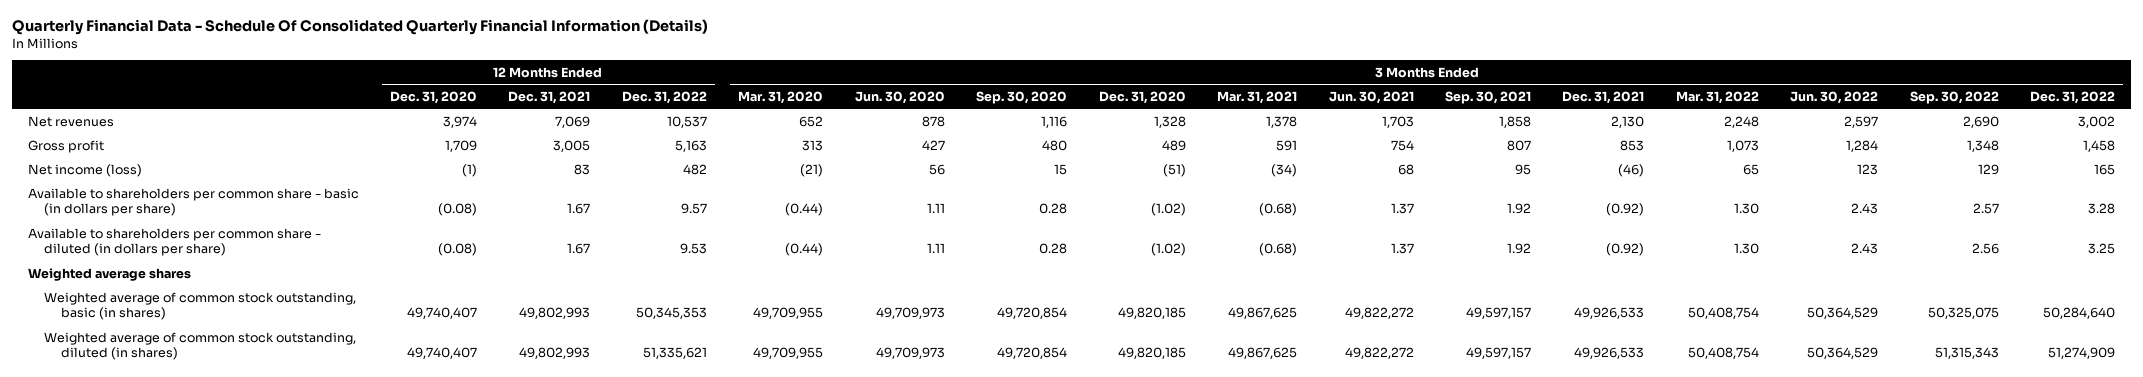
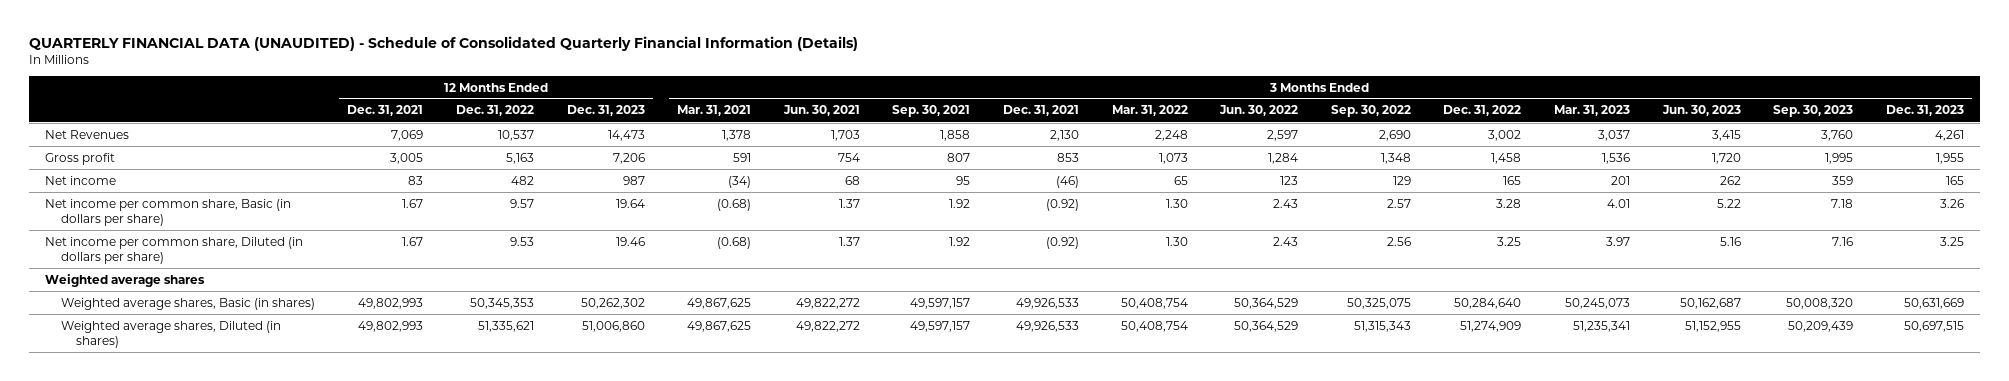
[11,19,708,36] Quarterly Financial Data - Schedule Of Consolidated Quarterly Financial Information (Details) -> [28,35,858,51] QUARTERLY FINANCIAL DATA (UNAUDITED) - Schedule of Consolidated Quarterly Financial Information (Details)
[389,90,477,104] Dec. 31, 2020 -> none
[738,90,824,104] Mar. 31, 2020 -> none
[854,90,945,104] Jun. 30, 2020 -> none
[976,90,1068,104] Sep. 30, 2020 -> none
[1098,90,1186,104] Dec. 31, 2020 -> none
none -> [566,105,645,117] Dec. 31, 2023
none -> [1553,105,1630,117] Mar. 31, 2023
none -> [1661,105,1741,117] Jun. 30, 2023
none -> [1773,105,1854,118] Sep. 30, 2023
none -> [1885,105,1964,117] Dec. 31, 2023
[27,115,114,127] Net revenues -> [45,129,130,139] Net Revenues
[27,163,142,177] Net income (loss) -> [45,175,117,185] Net income
[27,187,359,217] Available to shareholders per common share - basic (in dollars per share) -> [45,198,292,226] Net income per common share, Basic (in dollars per share)
[27,227,321,257] Available to shareholders per common share - diluted (in dollars per share) -> [45,236,304,264] Net income per common share, Diluted (in dollars per share)
[44,291,357,321] Weighted average of common stock outstanding, basic (in shares) -> [60,297,315,310] Weighted average shares, Basic (in shares)
[44,331,357,361] Weighted average of common stock outstanding, diluted (in shares) -> [60,320,281,348] Weighted average shares, Diluted (in shares)

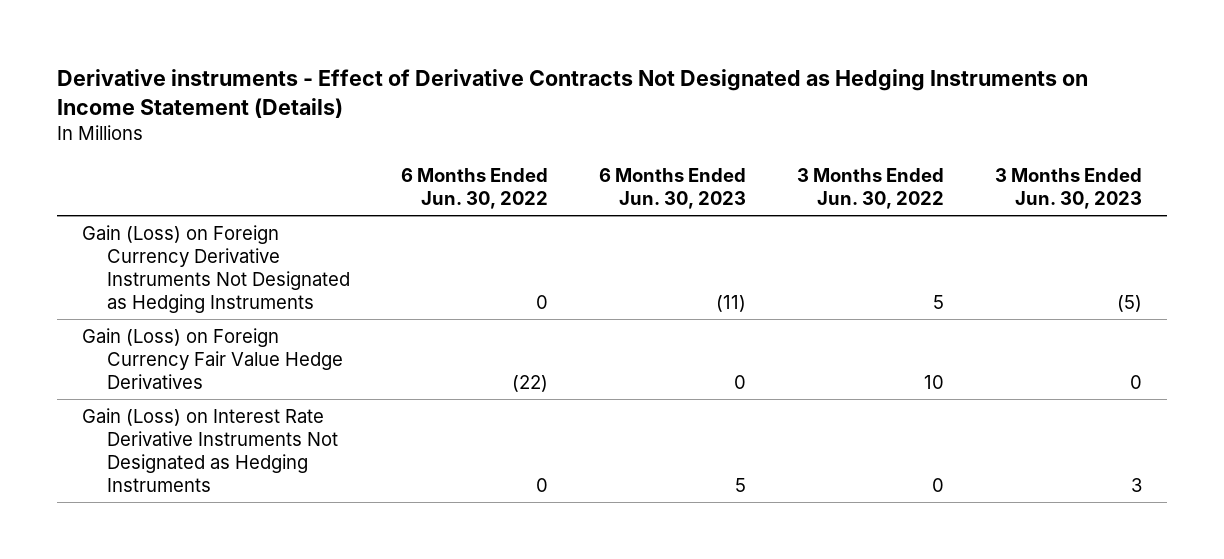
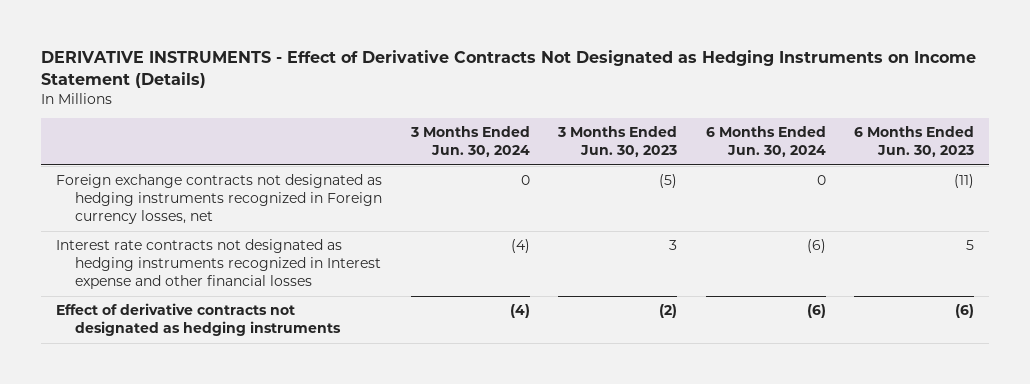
[56,68,1088,118] Derivative instruments - Effect of Derivative Contracts Not Designated as Hedging Instruments on Income Statement (Details) -> [41,50,977,88] DERIVATIVE INSTRUMENTS - Effect of Derivative Contracts Not Designated as Hedging Instruments on Income Statement (Details)
[400,168,548,210] 6 Months Ended Jun. 30, 2022 -> none
[796,168,944,210] 3 Months Ended Jun. 30, 2022 -> none
none -> [409,126,530,158] 3 Months Ended Jun. 30, 2024
none -> [705,126,826,158] 6 Months Ended Jun. 30, 2024
[82,327,343,389] Gain (Loss) on Foreign Currency Fair Value Hedge Derivatives -> none
[82,224,350,313] Gain (Loss) on Foreign Currency Derivative Instruments Not Designated as Hedging Instruments -> [55,174,383,225] Foreign exchange contracts not designated as hedging instruments recognized in Foreign currency losses, net
[82,407,338,492] Gain (Loss) on Interest Rate Derivative Instruments Not Designated as Hedging Instruments -> [55,239,382,290] Interest rate contracts not designated as hedging instruments recognized in Interest expense and other financial losses
none -> [55,303,342,337] Effect of derivative contracts not designated as hedging instruments

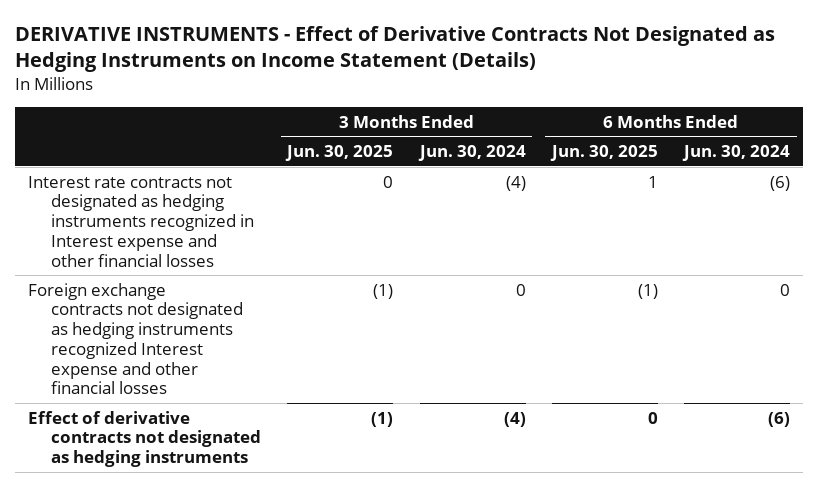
[557,126,678,158] 3 Months Ended Jun. 30, 2023 -> none
[854,126,975,158] 6 Months Ended Jun. 30, 2023 -> none
none -> [285,145,394,162] Jun. 30, 2025
none -> [549,145,658,162] Jun. 30, 2025
[55,174,383,225] Foreign exchange contracts not designated as hedging instruments recognized in Foreign currency losses, net -> none
none -> [27,282,244,395] Foreign exchange contracts not designated as hedging instruments recognized Interest expense and other financial losses

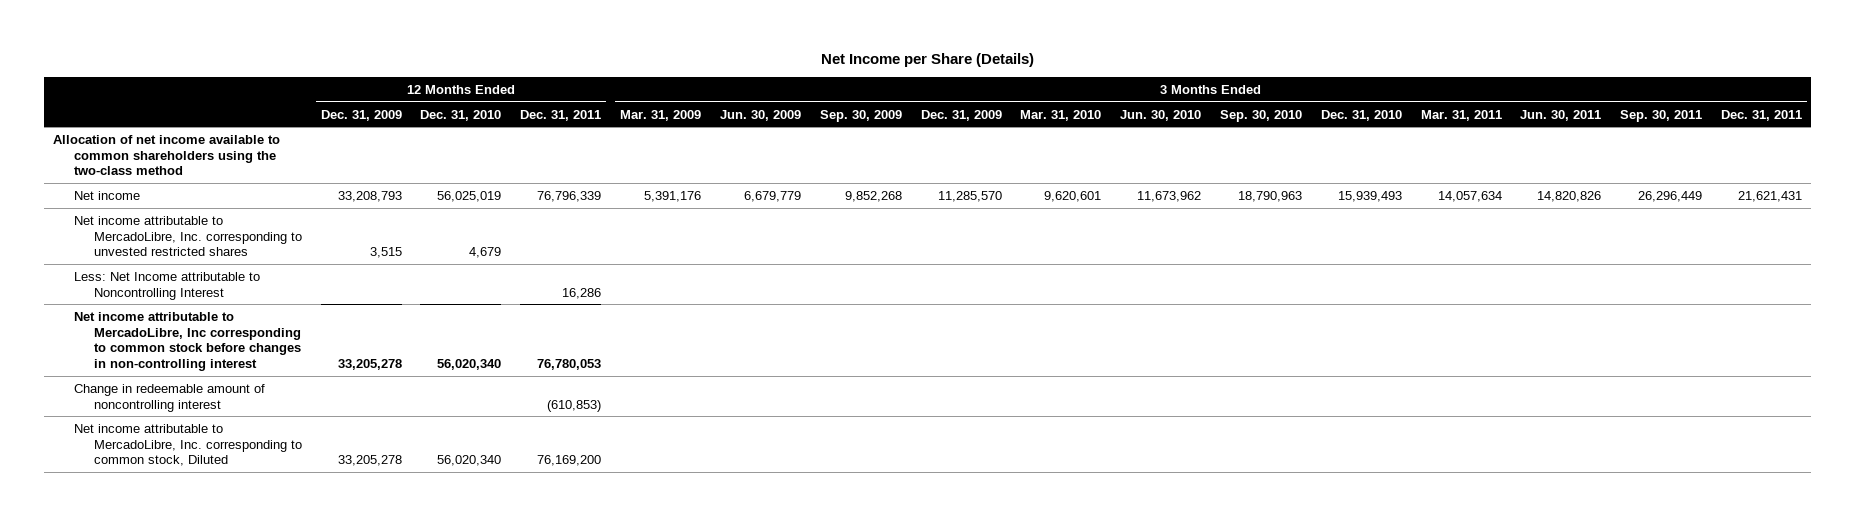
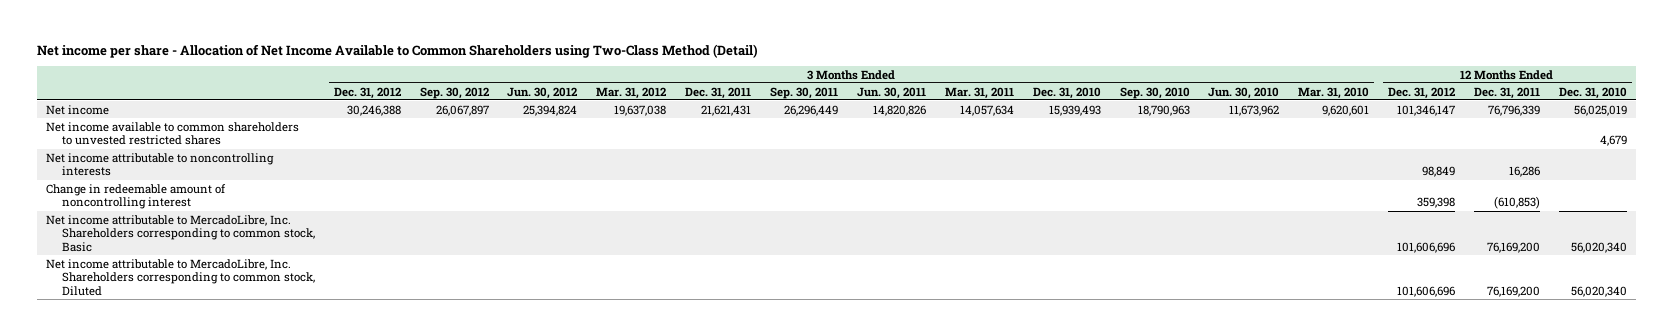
[820,53,1034,68] Net Income per Share (Details) -> [36,43,758,58] Net income per share - Allocation of Net Income Available to Common Shareholders using Two-Class Method (Detail)
[320,109,402,121] Dec. 31, 2009 -> none
[620,109,702,121] Mar. 31, 2009 -> none
[719,109,801,121] Jun. 30, 2009 -> none
[819,109,902,122] Sep. 30, 2009 -> none
[920,109,1002,121] Dec. 31, 2009 -> none
none -> [333,86,401,99] Dec. 31, 2012
none -> [419,86,489,99] Sep. 30, 2012
none -> [507,86,578,99] Jun. 30, 2012
none -> [596,86,667,99] Mar. 31, 2012
none -> [1388,86,1456,99] Dec. 31, 2012
[53,134,281,176] Allocation of net income available to common shareholders using the two-class method -> none
[73,311,301,372] Net income attributable to MercadoLibre, Inc corresponding to common stock before changes in non-controlling interest -> none
[73,215,302,257] Net income attributable to MercadoLibre, Inc. corresponding to unvested restricted shares -> [46,121,300,146] Net income available to common shareholders to unvested restricted shares
[73,271,260,300] Less: Net Income attributable to Noncontrolling Interest -> [46,152,275,177] Net income attributable to noncontrolling interests
none -> [46,214,315,252] Net income attributable to MercadoLibre, Inc. Shareholders corresponding to common stock, Basic
[73,423,302,467] Net income attributable to MercadoLibre, Inc. corresponding to common stock, Diluted -> [46,258,315,296] Net income attributable to MercadoLibre, Inc. Shareholders corresponding to common stock, Diluted

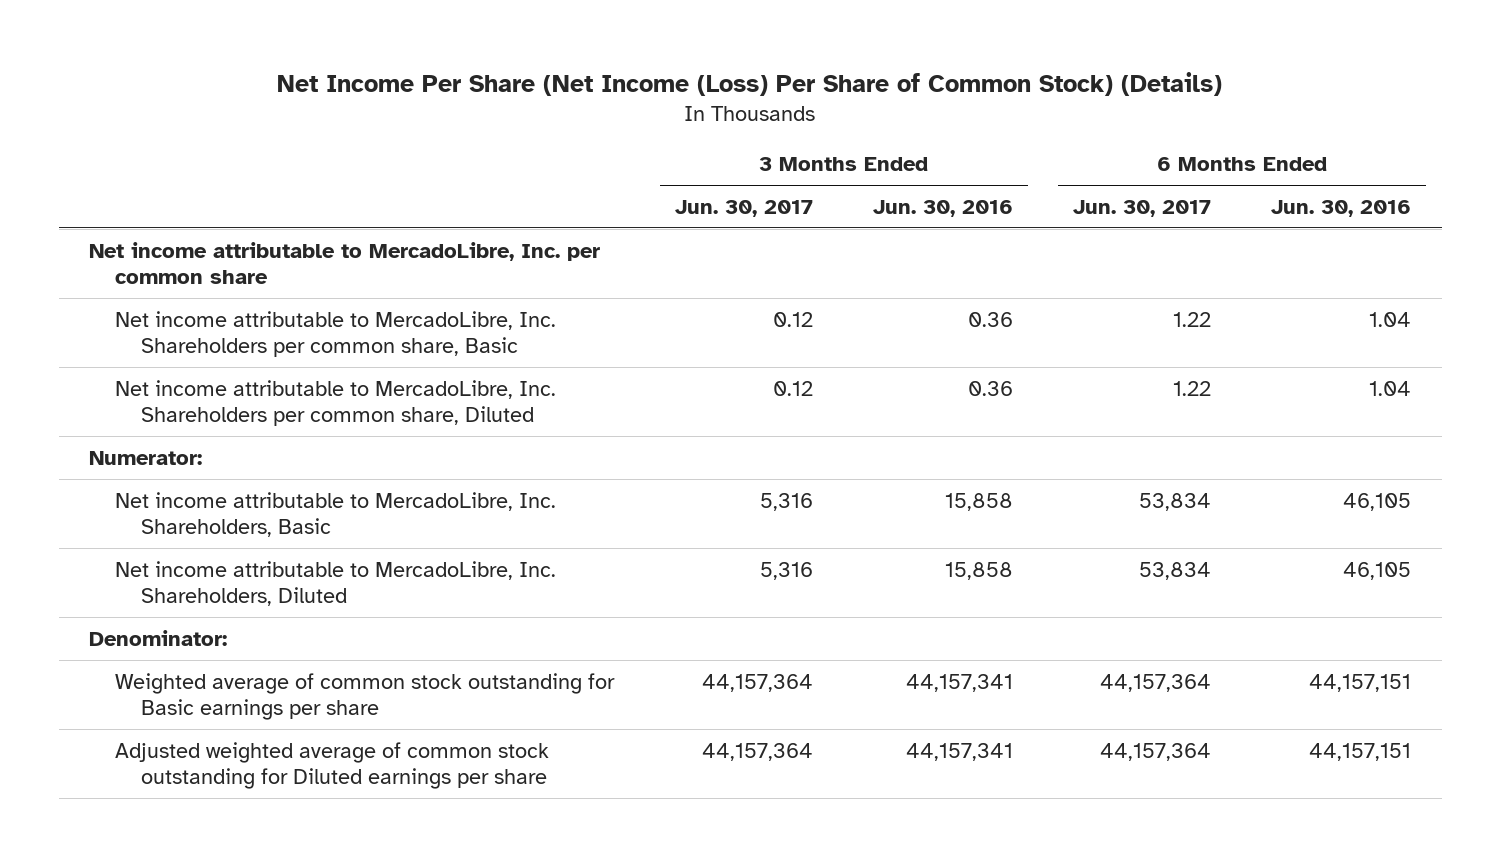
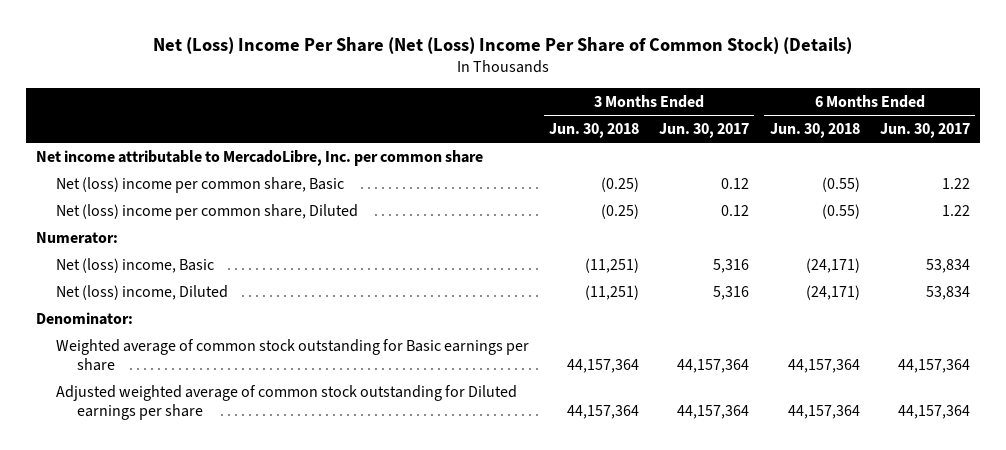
[277,72,1223,97] Net Income Per Share (Net Income (Loss) Per Share of Common Stock) (Details) -> [152,36,852,54] Net (Loss) Income Per Share (Net (Loss) Income Per Share of Common Stock) (Details)
[872,199,1013,217] Jun. 30, 2016 -> none
[1271,199,1412,217] Jun. 30, 2016 -> none
none -> [549,123,640,139] Jun. 30, 2018
none -> [769,123,860,139] Jun. 30, 2018
[115,310,557,357] Net income attributable to MercadoLibre, Inc. Shareholders per common share, Basic -> [56,176,345,193] Net (loss) income per common share, Basic
[115,379,557,426] Net income attributable to MercadoLibre, Inc. Shareholders per common share, Diluted -> [56,203,359,220] Net (loss) income per common share, Diluted
[115,491,557,537] Net income attributable to MercadoLibre, Inc. Shareholders, Basic -> [56,257,215,273] Net (loss) income, Basic
[115,560,557,606] Net income attributable to MercadoLibre, Inc. Shareholders, Diluted -> [56,284,229,300] Net (loss) income, Diluted

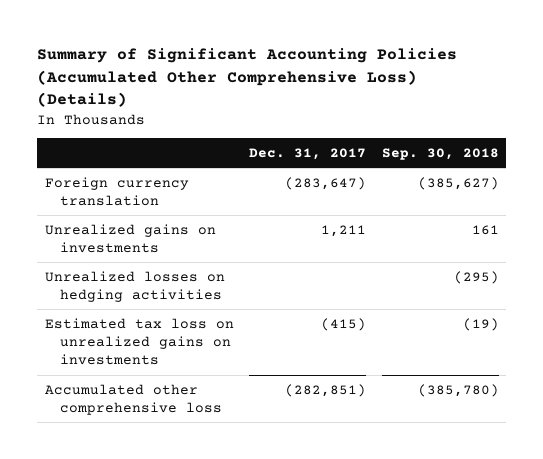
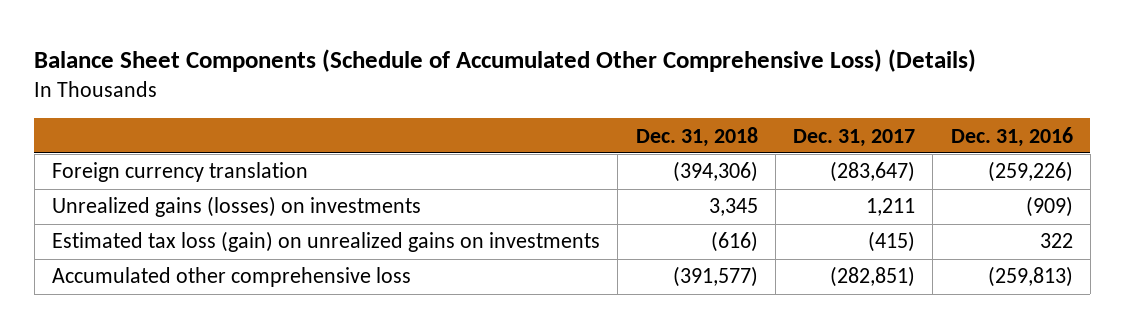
[37,48,458,108] Summary of Significant Accounting Policies (Accumulated Other Comprehensive Loss) (Details) -> [34,48,977,72] Balance Sheet Components (Schedule of Accumulated Other Comprehensive Loss) (Details)
[381,147,499,160] Sep. 30, 2018 -> none
none -> [635,126,758,147] Dec. 31, 2018
none -> [950,126,1073,147] Dec. 31, 2016
[44,270,225,302] Unrealized losses on hedging activities -> none
[44,223,216,253] Unrealized gains on investments -> [52,196,422,218] Unrealized gains (losses) on investments
[44,317,234,366] Estimated tax loss on unrealized gains on investments -> [52,231,601,253] Estimated tax loss (gain) on unrealized gains on investments

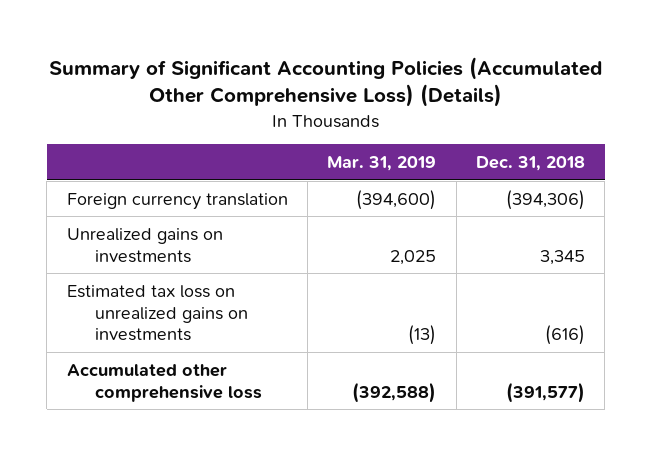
[34,48,977,72] Balance Sheet Components (Schedule of Accumulated Other Comprehensive Loss) (Details) -> [48,56,602,108] Summary of Significant Accounting Policies (Accumulated Other Comprehensive Loss) (Details)
[793,128,916,147] Dec. 31, 2017 -> none
[950,126,1073,147] Dec. 31, 2016 -> none
none -> [327,156,437,172] Mar. 31, 2019
[52,196,422,218] Unrealized gains (losses) on investments -> [66,227,223,263] Unrealized gains on investments
[52,231,601,253] Estimated tax loss (gain) on unrealized gains on investments -> [66,284,248,342] Estimated tax loss on unrealized gains on investments

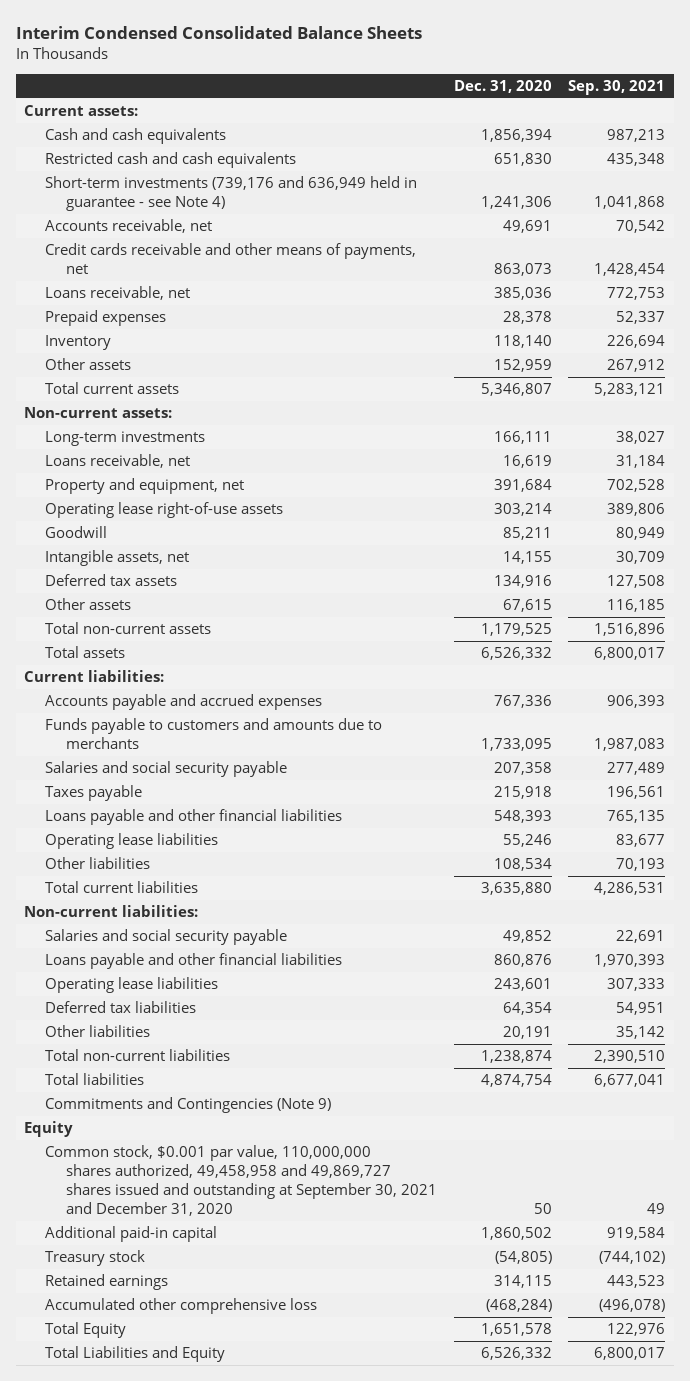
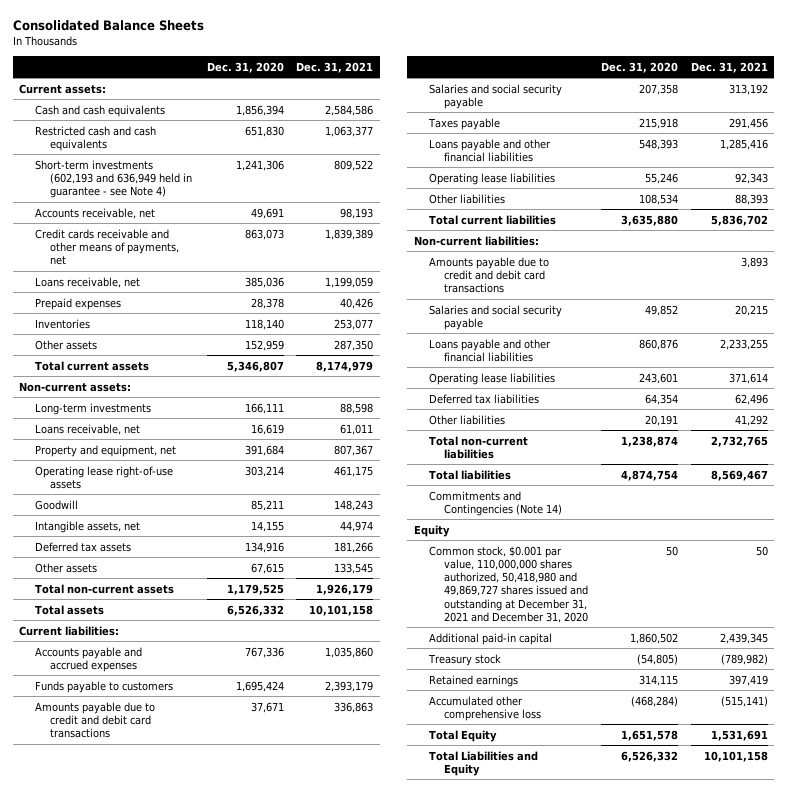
[15,25,422,39] Interim Condensed Consolidated Balance Sheets -> [12,20,204,32] Consolidated Balance Sheets
[568,79,666,95] Sep. 30, 2021 -> none
none -> [296,61,374,73] Dec. 31, 2021
[44,176,417,212] Short-term investments (739,176 and 636,949 held in guarantee - see Note 4) -> [34,159,193,199] Short-term investments (602,193 and 636,949 held in guarantee - see Note 4)
[44,335,111,351] Inventory -> [34,318,90,329] Inventories
[44,718,382,750] Funds payable to customers and amounts due to merchants -> [34,680,173,693] Funds payable to customers
[480,738,552,752] 1,733,095 -> [235,680,284,692] 1,695,424
none -> [34,701,155,739] Amounts payable due to credit and debit card transactions
none -> [429,256,550,294] Amounts payable due to credit and debit card transactions
[44,1097,331,1114] Commitments and Contingencies (Note 9) -> [429,490,563,516] Commitments and Contingencies (Note 14)
[44,1145,437,1217] Common stock, $0.001 par value, 110,000,000 shares authorized, 49,458,958 and 49,869,727 shares issued and outstanding at September 30, 2021 and December 31, 2020 -> [429,545,589,623] Common stock, $0.001 par value, 110,000,000 shares authorized, 50,418,980 and 49,869,727 shares issued and outstanding at December 31, 2021 and December 31, 2020

